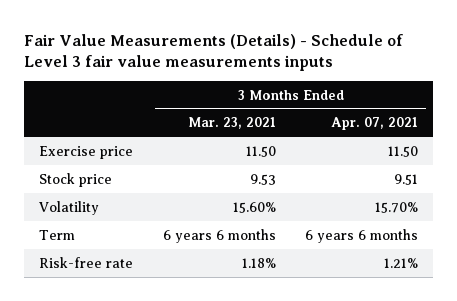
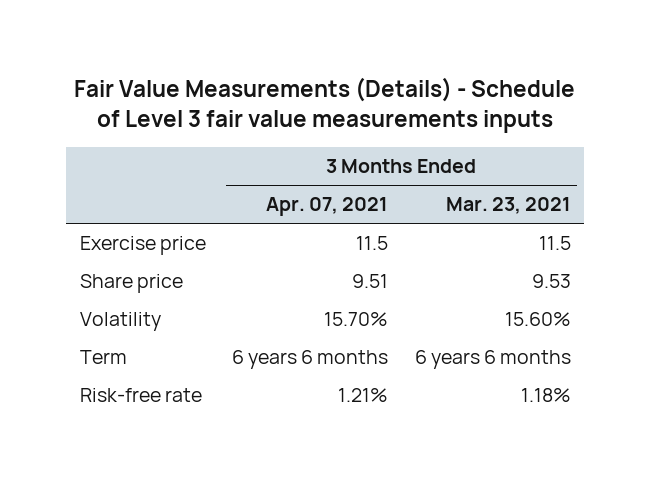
[245,145,276,157] 11.50 -> [538,236,571,251] 11.5
[388,145,419,157] 11.50 -> [356,236,389,251] 11.5
[39,172,113,187] Stock price -> [79,274,183,294] Share price

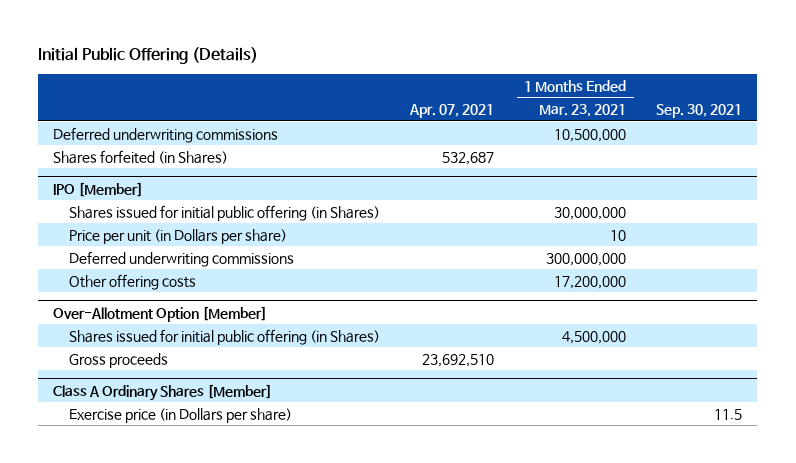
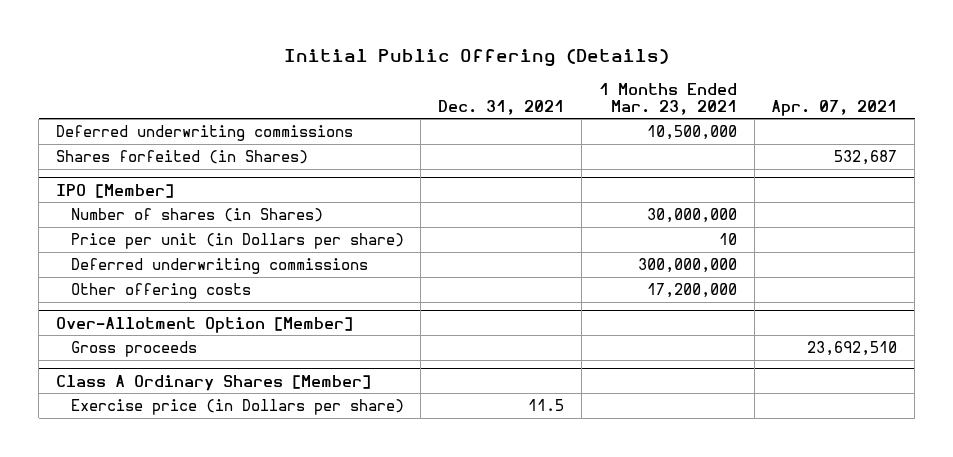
[656,104,743,119] Sep. 30, 2021 -> none
none -> [438,99,565,115] Dec. 31, 2021
[69,204,381,221] Shares issued for initial public offering (in Shares) -> none
none -> [70,207,323,222] Number of shares (in Shares)
[69,328,381,345] Shares issued for initial public offering (in Shares) -> none

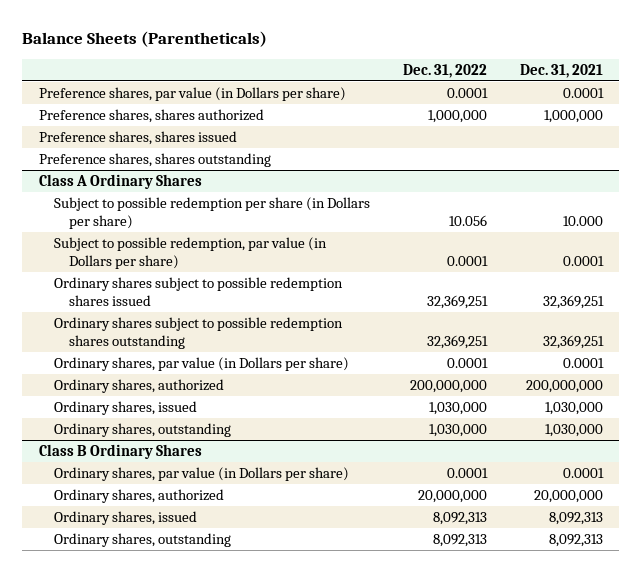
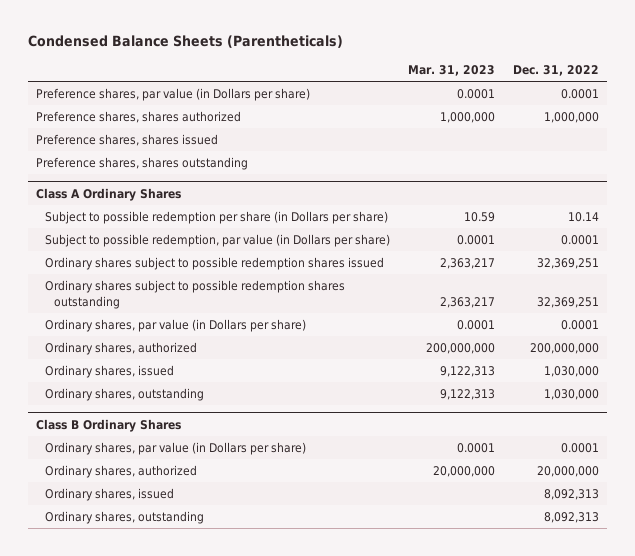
[22,31,268,48] Balance Sheets (Parentheticals) -> [27,35,343,49] Condensed Balance Sheets (Parentheticals)
[519,63,603,78] Dec. 31, 2021 -> none
none -> [407,65,495,77] Mar. 31, 2023
[448,214,487,226] 10.056 -> [567,212,599,223] 10.14

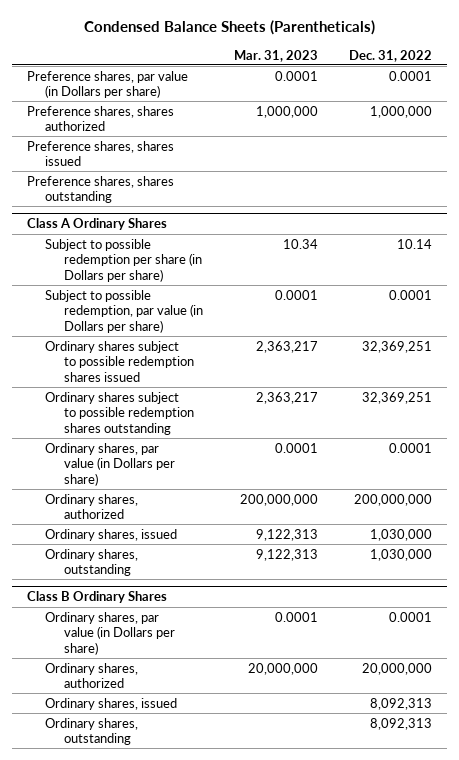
[463,212,495,223] 10.59 -> [282,238,318,249] 10.34

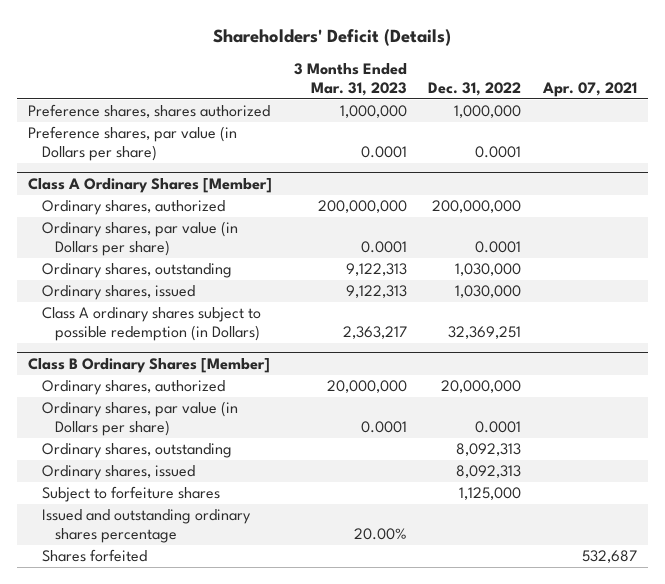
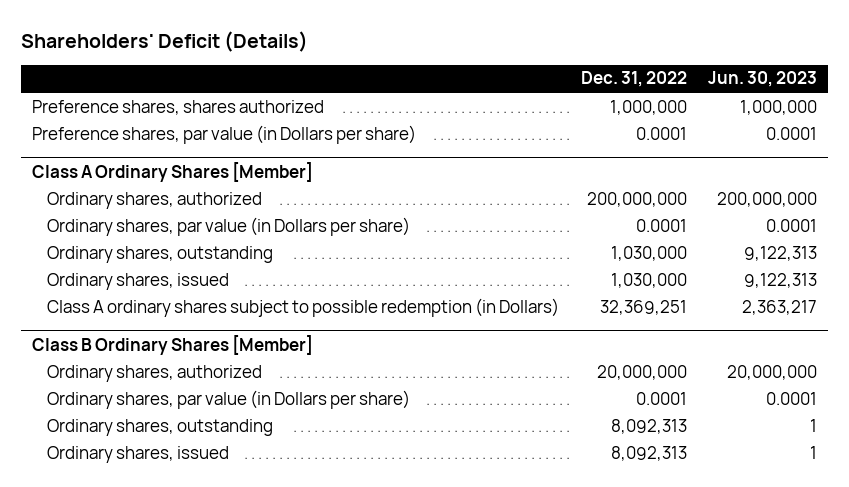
[293,63,407,96] 3 Months Ended Mar. 31, 2023 -> none
[541,81,637,97] Apr. 07, 2021 -> none
none -> [707,71,817,88] Jun. 30, 2023
[41,486,220,503] Subject to forfeiture shares -> none
[41,509,251,544] Issued and outstanding ordinary shares percentage -> none
[41,549,147,563] Shares forfeited -> none

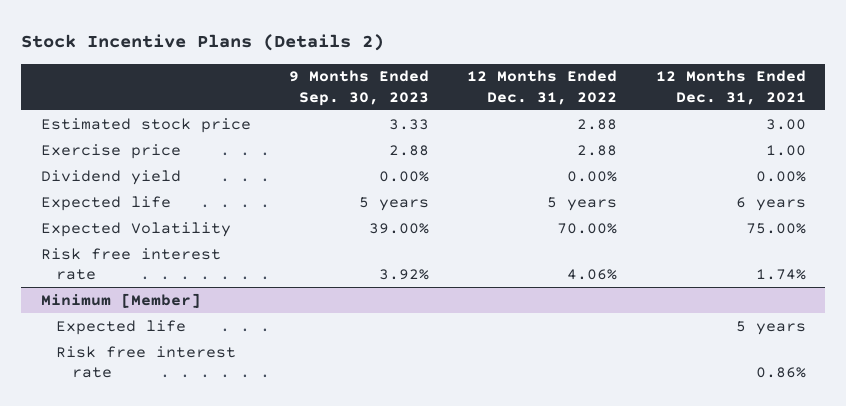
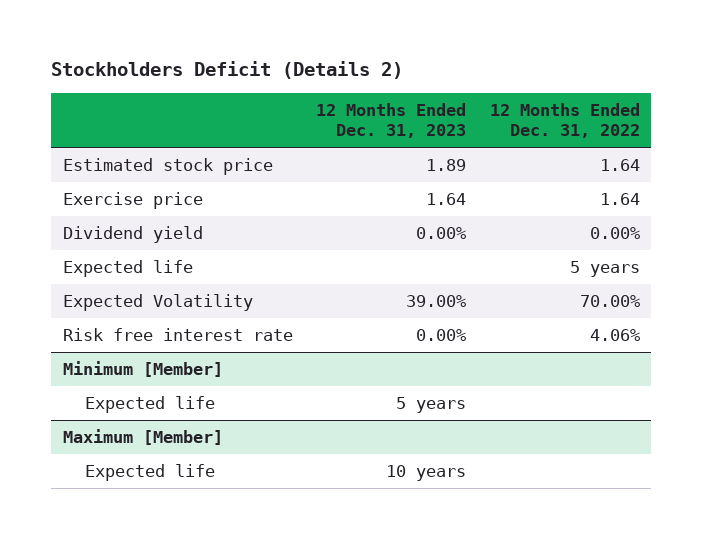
[21,34,385,52] Stock Incentive Plans (Details 2) -> [50,61,403,80] Stockholders Deficit (Details 2)
[288,70,429,106] 9 Months Ended Sep. 30, 2023 -> none
[655,70,806,105] 12 Months Ended Dec. 31, 2021 -> none
none -> [316,102,467,139] 12 Months Ended Dec. 31, 2023
[577,118,618,130] 2.88 -> [599,158,640,171] 1.64
[577,144,618,156] 2.88 -> [599,192,640,205] 1.64
[56,345,237,379] Risk free interest rate -> none
none -> [62,428,223,445] Maximum [Member]
none -> [85,463,216,481] Expected life

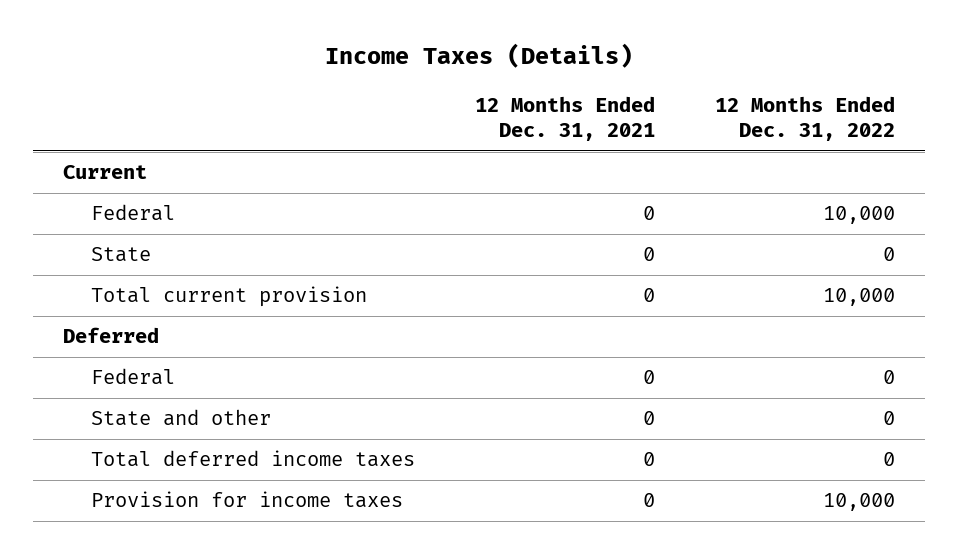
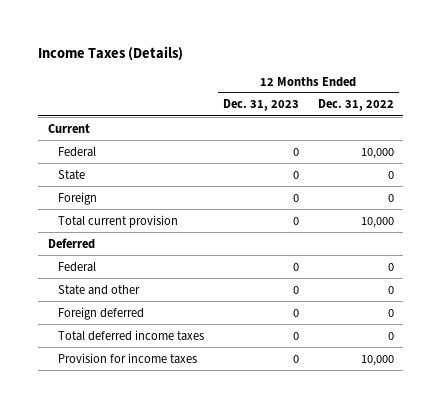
[474,95,655,142] 12 Months Ended Dec. 31, 2021 -> none
none -> [222,99,299,112] Dec. 31, 2023
none -> [57,191,97,205] Foreign
none -> [57,306,144,320] Foreign deferred

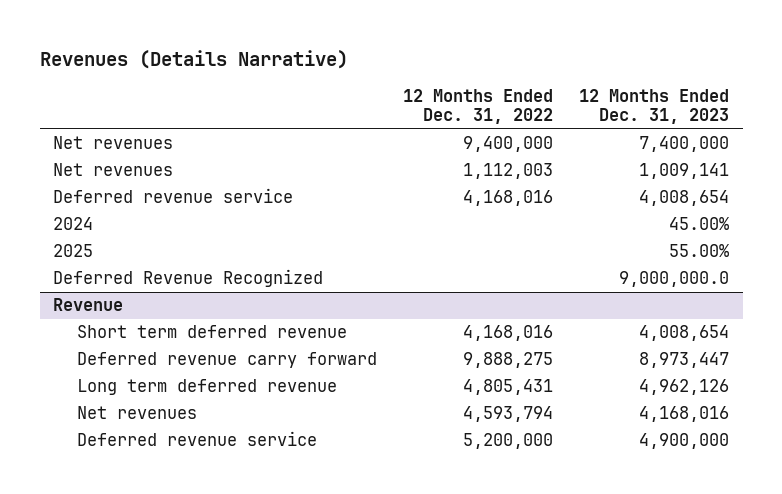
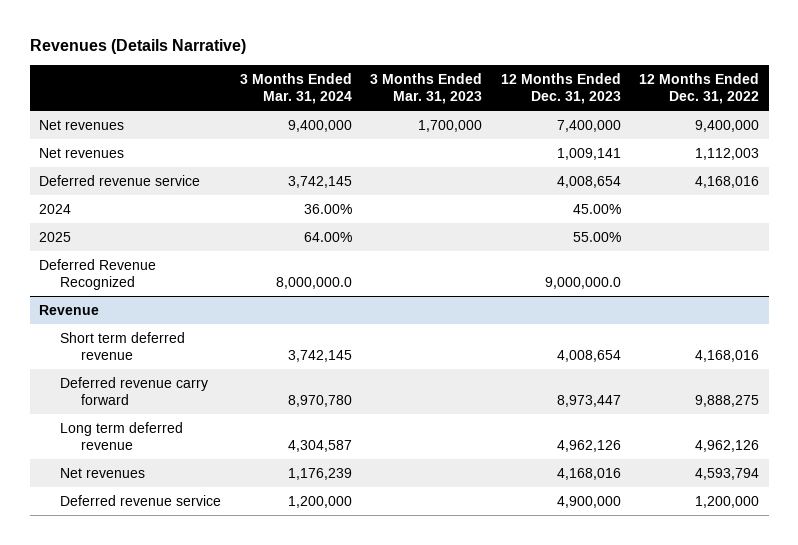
none -> [239,73,352,105] 3 Months Ended Mar. 31, 2024
none -> [370,73,483,105] 3 Months Ended Mar. 31, 2023
[462,379,553,396] 4,805,431 -> [695,439,760,452] 4,962,126
[462,433,553,450] 5,200,000 -> [695,495,760,508] 1,200,000

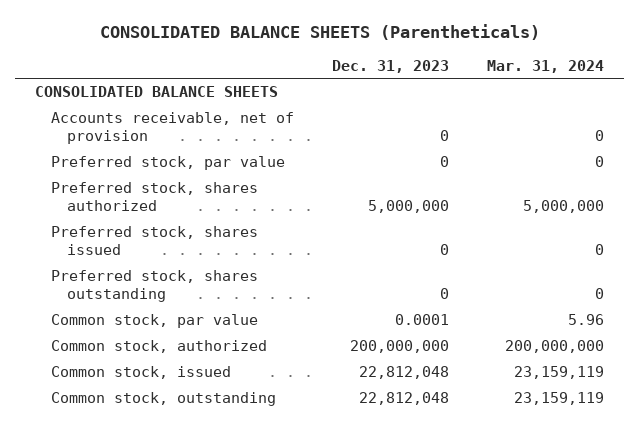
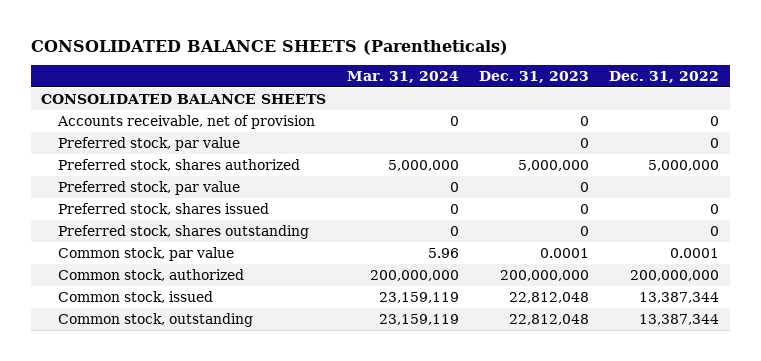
none -> [609,70,720,83] Dec. 31, 2022
none -> [57,136,240,151] Preferred stock, par value
[50,156,285,171] Preferred stock, par value -> [57,180,240,195] Preferred stock, par value

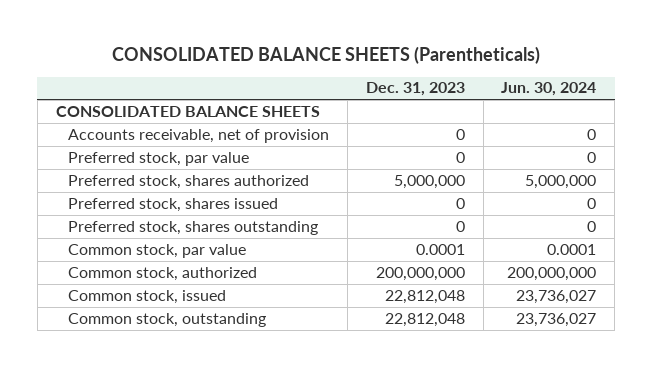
[346,70,459,83] Mar. 31, 2024 -> none
[609,70,720,83] Dec. 31, 2022 -> none
none -> [501,82,597,97] Jun. 30, 2024
[57,180,240,195] Preferred stock, par value -> none

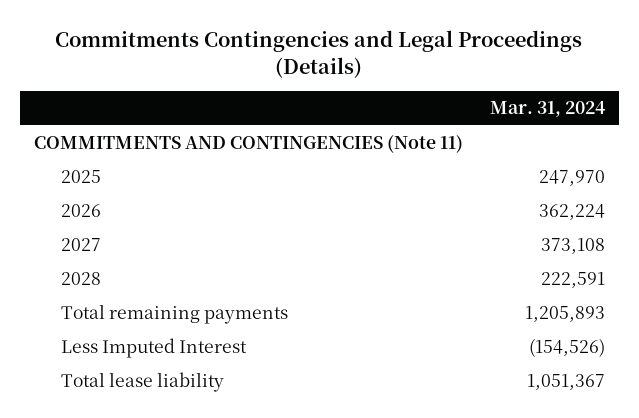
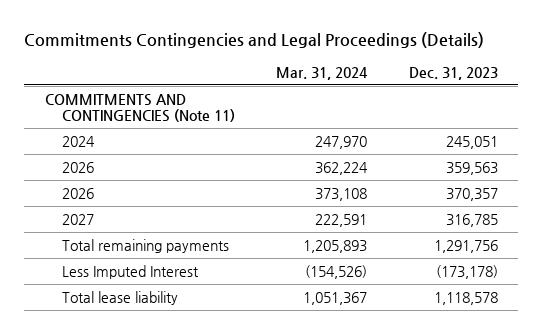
none -> [408,66,498,80] Dec. 31, 2023
[61,170,102,184] 2025 -> [62,135,96,147] 2024
[61,272,102,286] 2028 -> none
none -> [62,187,95,199] 2026
[541,238,606,255] 373,108 -> [315,213,368,227] 222,591

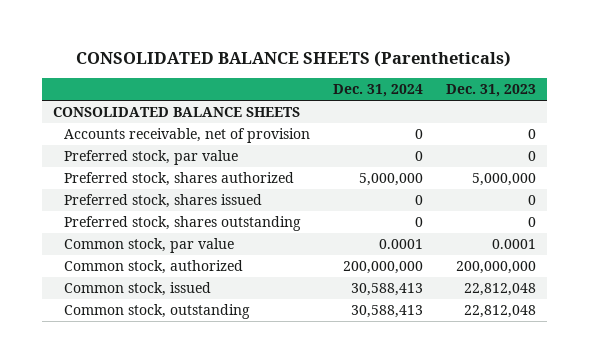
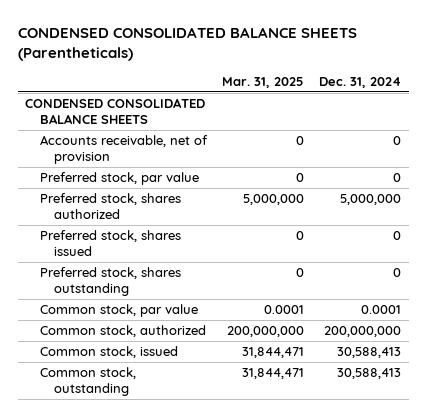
[76,50,512,67] CONSOLIDATED BALANCE SHEETS (Parentheticals) -> [17,26,357,61] CONDENSED CONSOLIDATED BALANCE SHEETS (Parentheticals)
[445,84,536,98] Dec. 31, 2023 -> none
none -> [221,76,304,88] Mar. 31, 2025
[53,107,301,118] CONSOLIDATED BALANCE SHEETS -> [25,98,206,124] CONDENSED CONSOLIDATED BALANCE SHEETS

